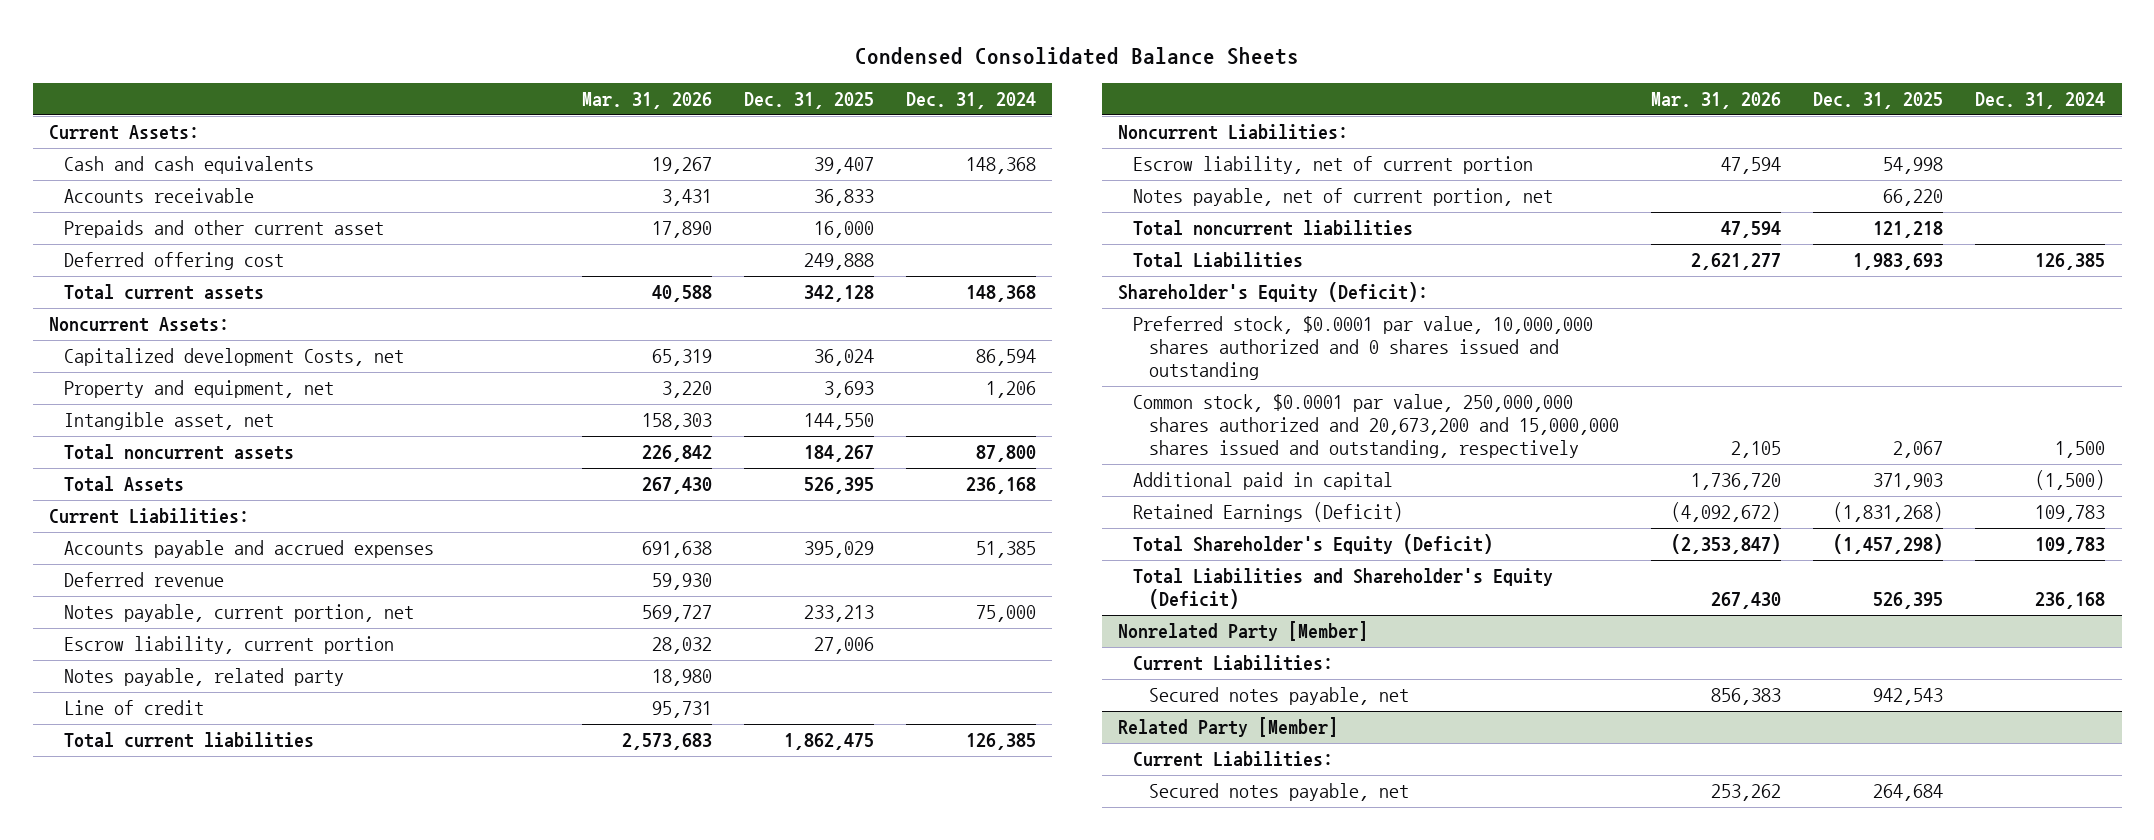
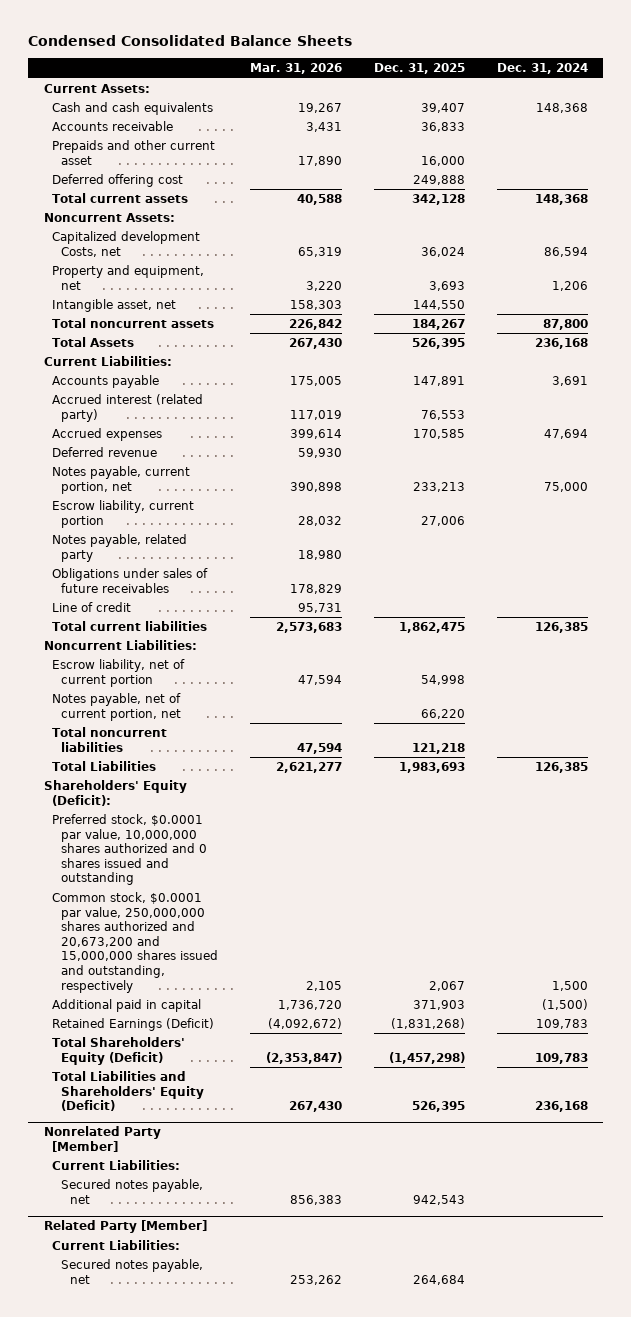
[64,540,435,559] Accounts payable and accrued expenses -> none
none -> [52,375,160,389] Accounts payable
none -> [52,394,204,422] Accrued interest (related party)
none -> [52,428,163,442] Accrued expenses
[641,605,712,623] 569,727 -> [290,481,343,492] 390,898
none -> [52,568,209,593] Obligations under sales of future receivables
[1117,282,1428,303] Shareholder's Equity (Deficit): -> [43,780,187,806] Shareholders' Equity (Deficit):
[1133,534,1494,555] Total Shareholder's Equity (Deficit) -> [52,1037,186,1065] Total Shareholders' Equity (Deficit)
[1133,568,1554,610] Total Liabilities and Shareholder's Equity (Deficit) -> [52,1071,205,1112] Total Liabilities and Shareholders' Equity (Deficit)

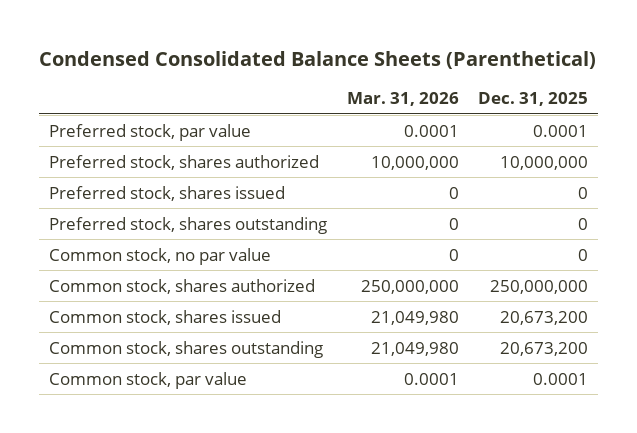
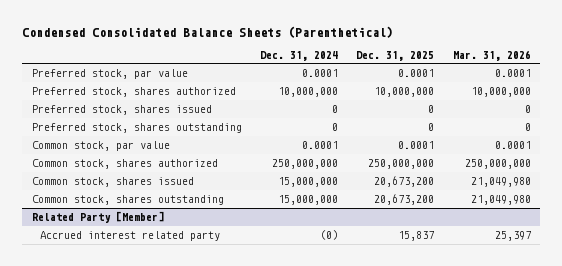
none -> [259,50,338,61] Dec. 31, 2024
[49,247,272,265] Common stock, no par value -> none
[49,371,248,389] Common stock, par value -> [31,140,170,151] Common stock, par value
none -> [31,210,164,223] Related Party [Member]
none -> [40,230,221,241] Accrued interest related party

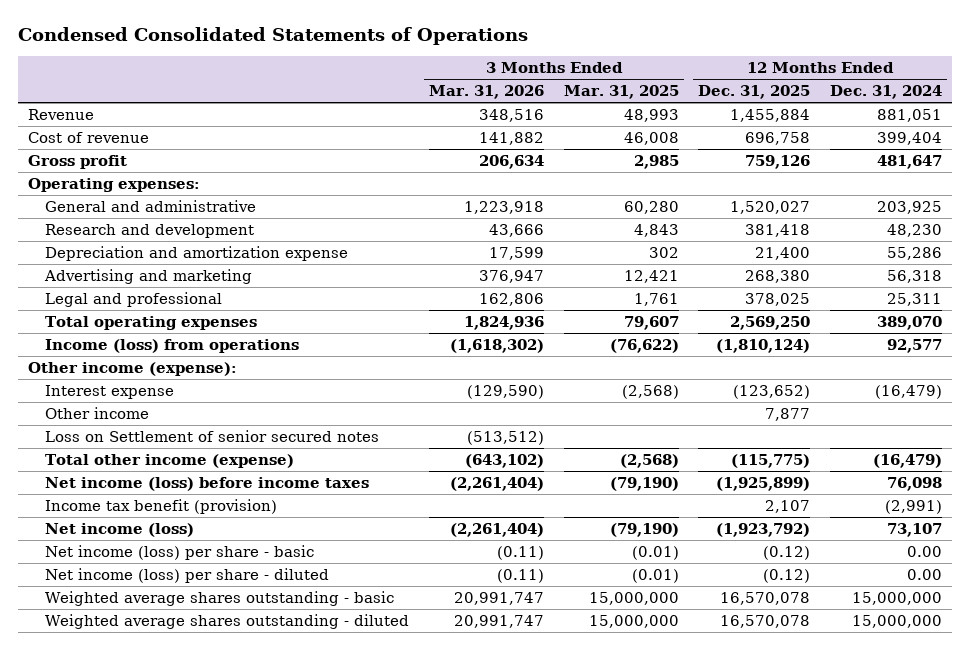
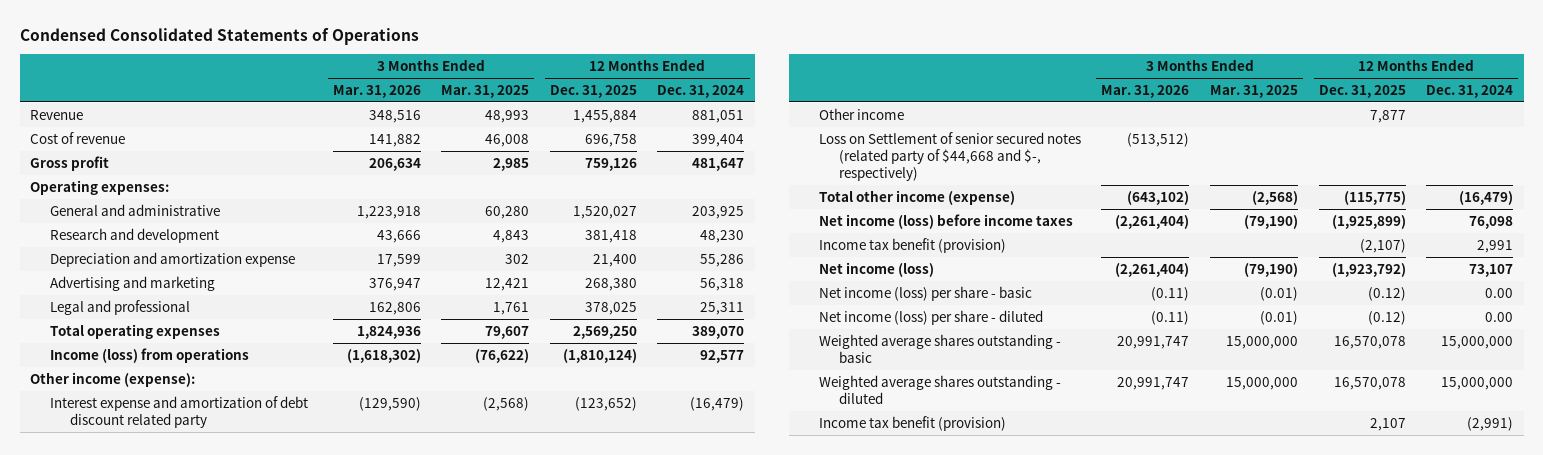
[44,384,174,399] Interest expense -> [50,395,309,428] Interest expense and amortization of debt discount related party
[44,429,379,442] Loss on Settlement of senior secured notes -> [818,131,1081,181] Loss on Settlement of senior secured notes (related party of $44,668 and $-, respectively)
none -> [818,237,1006,253] Income tax benefit (provision)
[44,498,277,514] Income tax benefit (provision) -> [818,415,1006,431] Income tax benefit (provision)

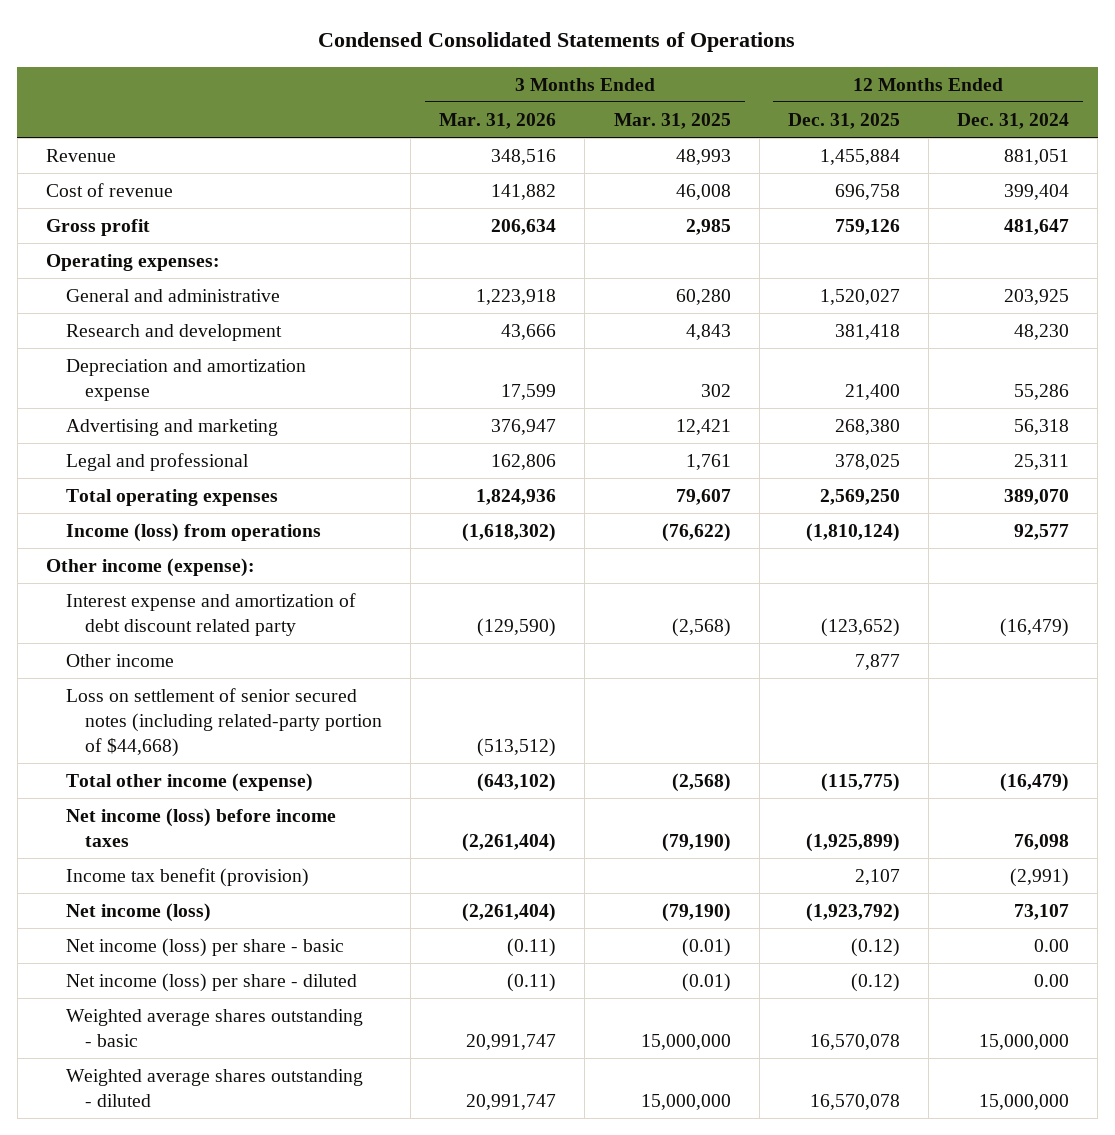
[818,131,1081,181] Loss on Settlement of senior secured notes (related party of $44,668 and $-, respectively) -> [65,687,383,757] Loss on settlement of senior secured notes (including related-party portion of $44,668)
[818,237,1006,253] Income tax benefit (provision) -> none
[818,415,1006,431] Income tax benefit (provision) -> [65,867,309,887] Income tax benefit (provision)

